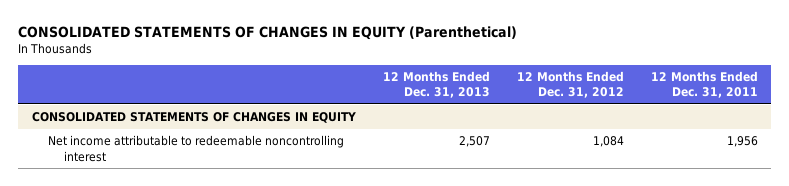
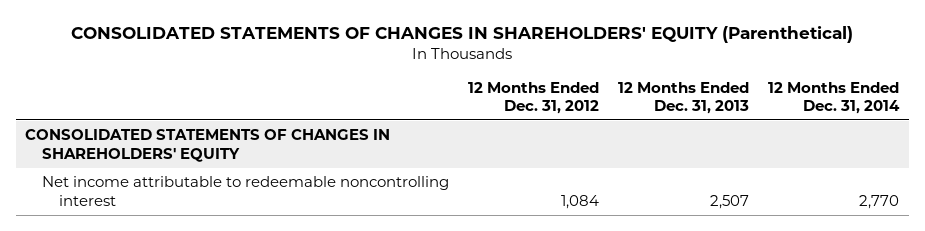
[18,25,518,40] CONSOLIDATED STATEMENTS OF CHANGES IN EQUITY (Parenthetical) -> [71,25,854,43] CONSOLIDATED STATEMENTS OF CHANGES IN SHAREHOLDERS' EQUITY (Parenthetical)
[650,70,758,99] 12 Months Ended Dec. 31, 2011 -> none
none -> [768,81,901,114] 12 Months Ended Dec. 31, 2014
[31,112,356,124] CONSOLIDATED STATEMENTS OF CHANGES IN EQUITY -> [25,129,391,162] CONSOLIDATED STATEMENTS OF CHANGES IN SHAREHOLDERS' EQUITY

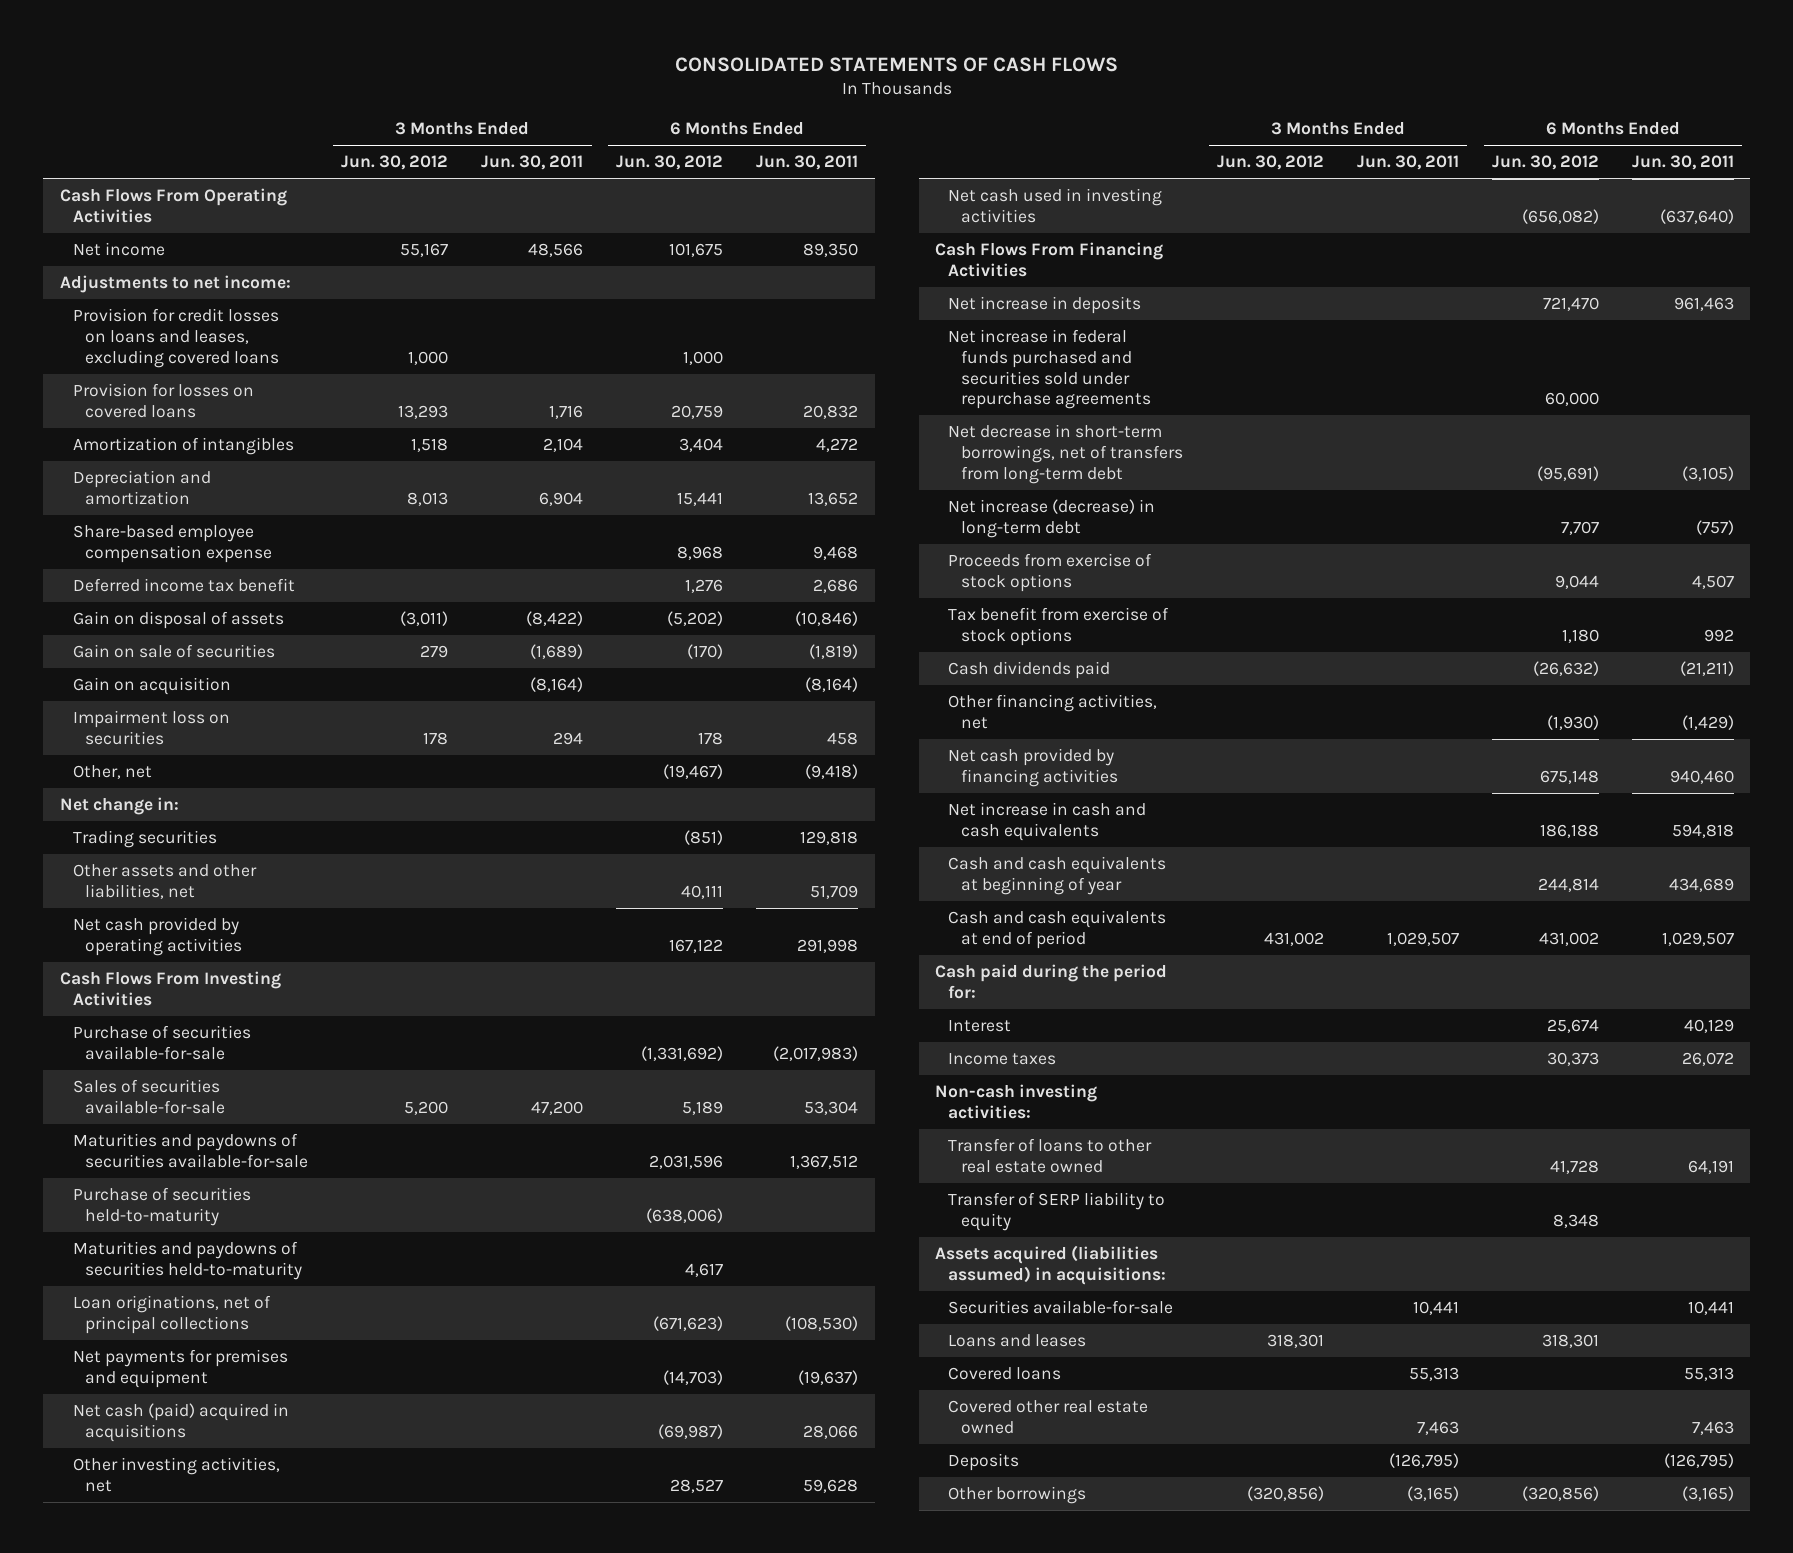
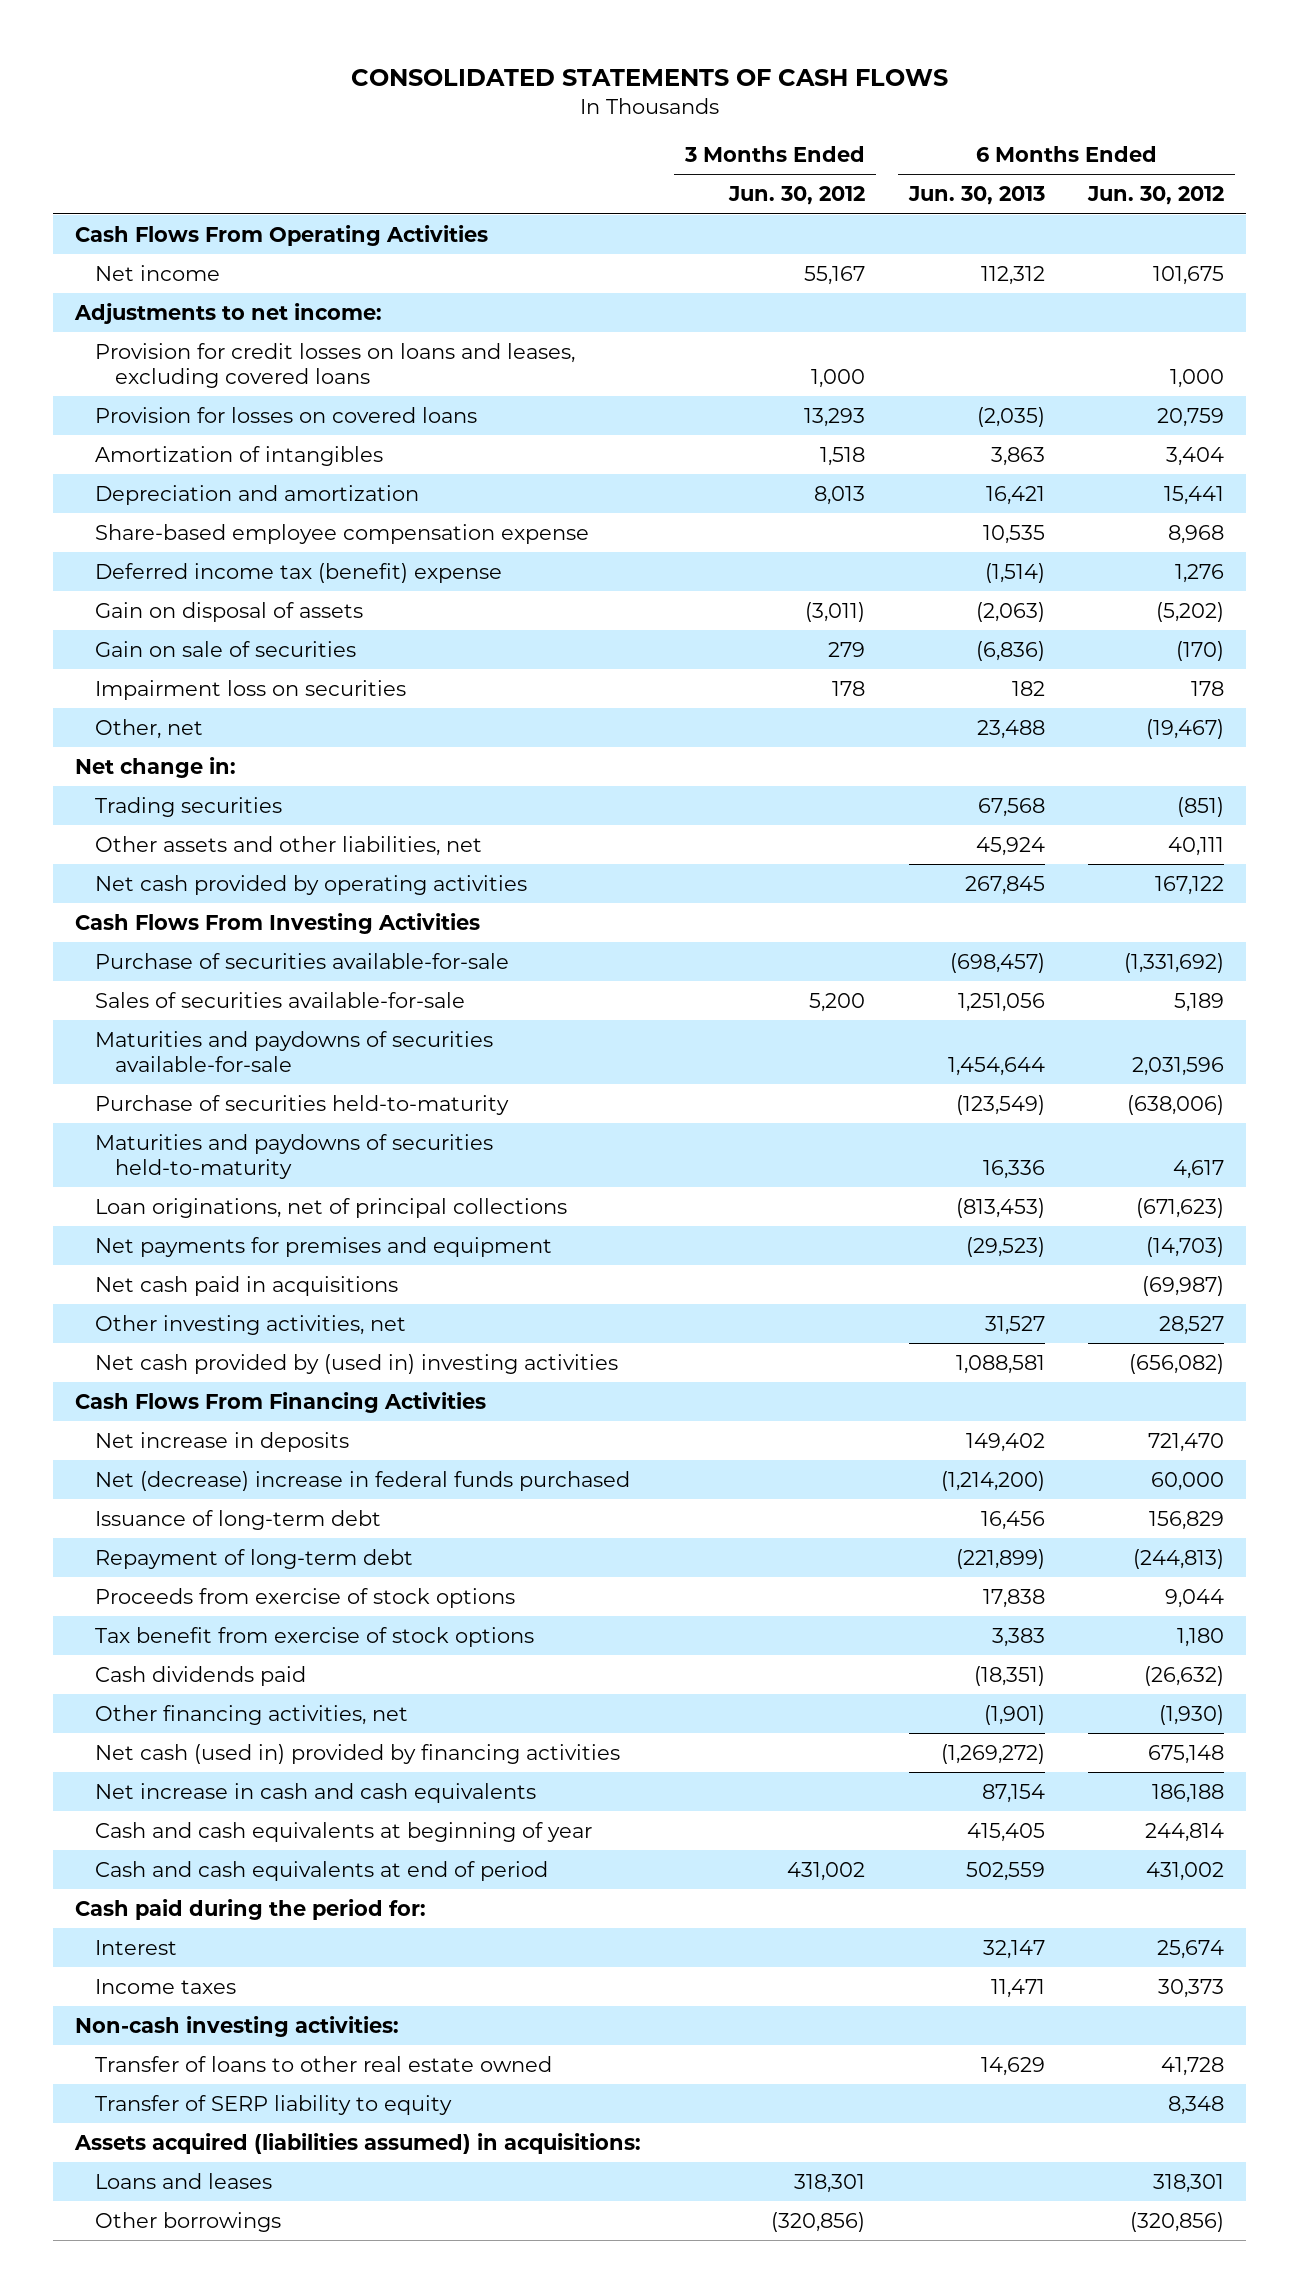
[481,155,584,171] Jun. 30, 2011 -> none
[756,155,859,171] Jun. 30, 2011 -> none
none -> [907,186,1045,206] Jun. 30, 2013
[72,578,295,593] Deferred income tax benefit -> [95,563,503,584] Deferred income tax (benefit) expense
[72,677,231,696] Gain on acquisition -> none
[72,1403,289,1442] Net cash (paid) acquired in acquisitions -> [95,1276,399,1297] Net cash paid in acquisitions
[948,188,1163,223] Net cash used in investing activities -> [95,1354,619,1375] Net cash provided by (used in) investing activities
[948,329,1152,410] Net increase in federal funds purchased and securities sold under repurchase agreements -> none
[948,424,1184,484] Net decrease in short-term borrowings, net of transfers from long-term debt -> none
[948,499,1156,538] Net increase (decrease) in long-term debt -> none
none -> [95,1471,631,1492] Net (decrease) increase in federal funds purchased
none -> [95,1510,382,1531] Issuance of long-term debt
none -> [95,1549,414,1570] Repayment of long-term debt
[948,748,1119,787] Net cash provided by financing activities -> [95,1744,621,1765] Net cash (used in) provided by financing activities
[948,1300,1174,1315] Securities available-for-sale -> none
[948,1367,1062,1381] Covered loans -> none
[948,1400,1149,1434] Covered other real estate owned -> none
[948,1453,1020,1472] Deposits -> none

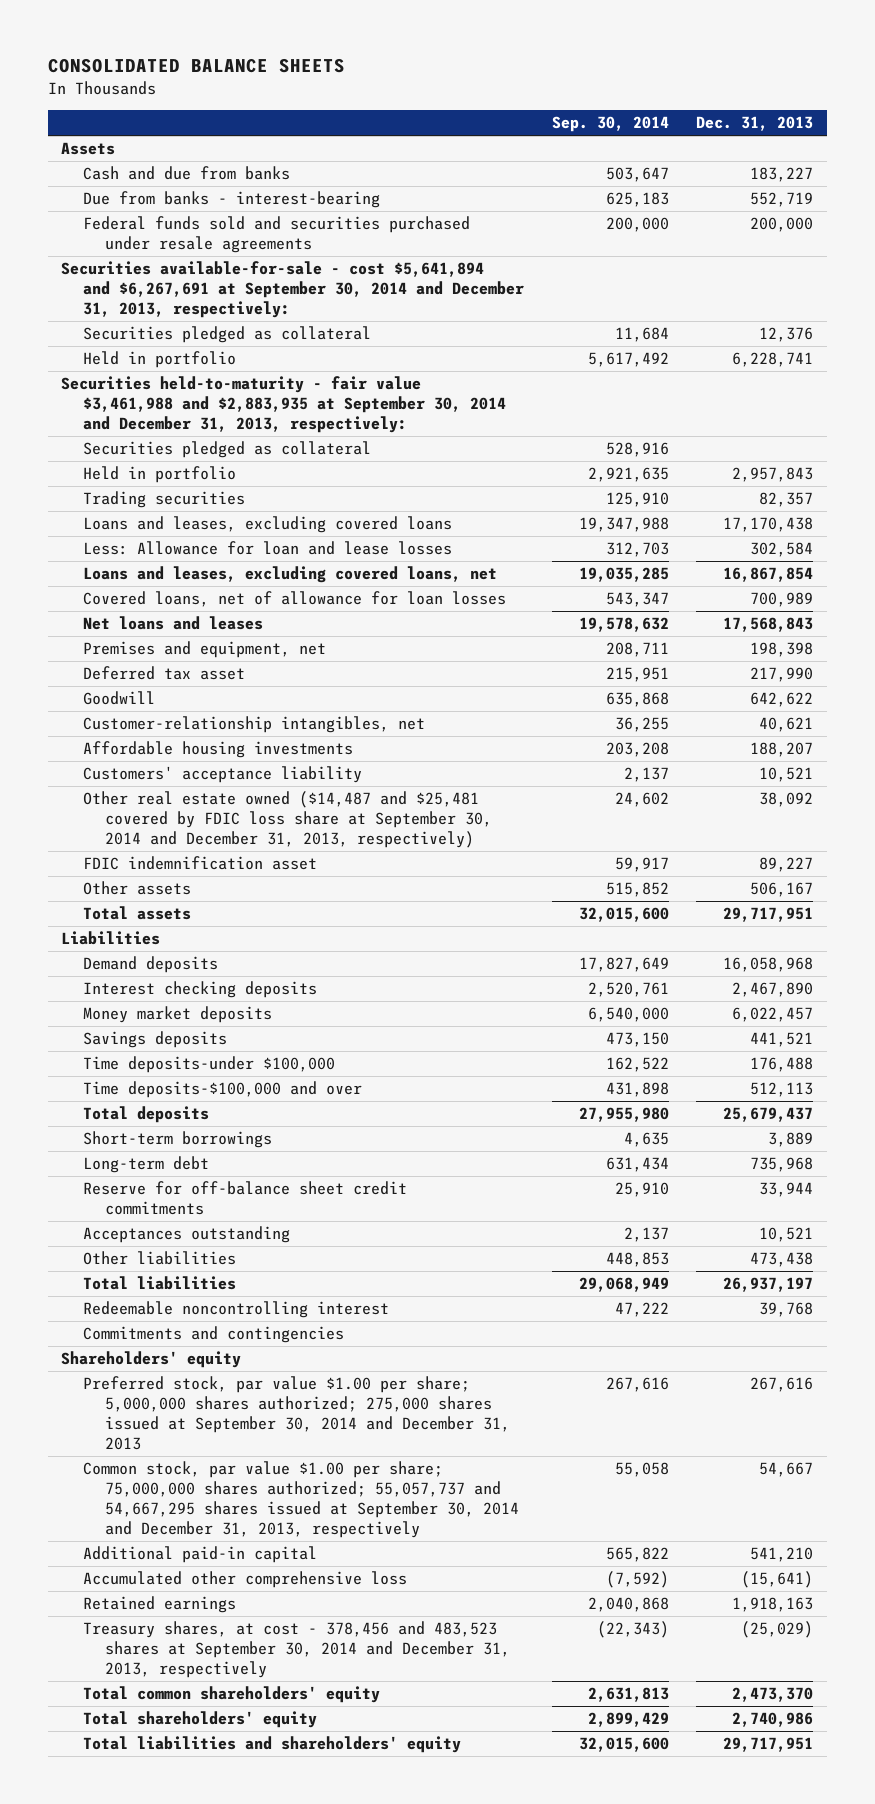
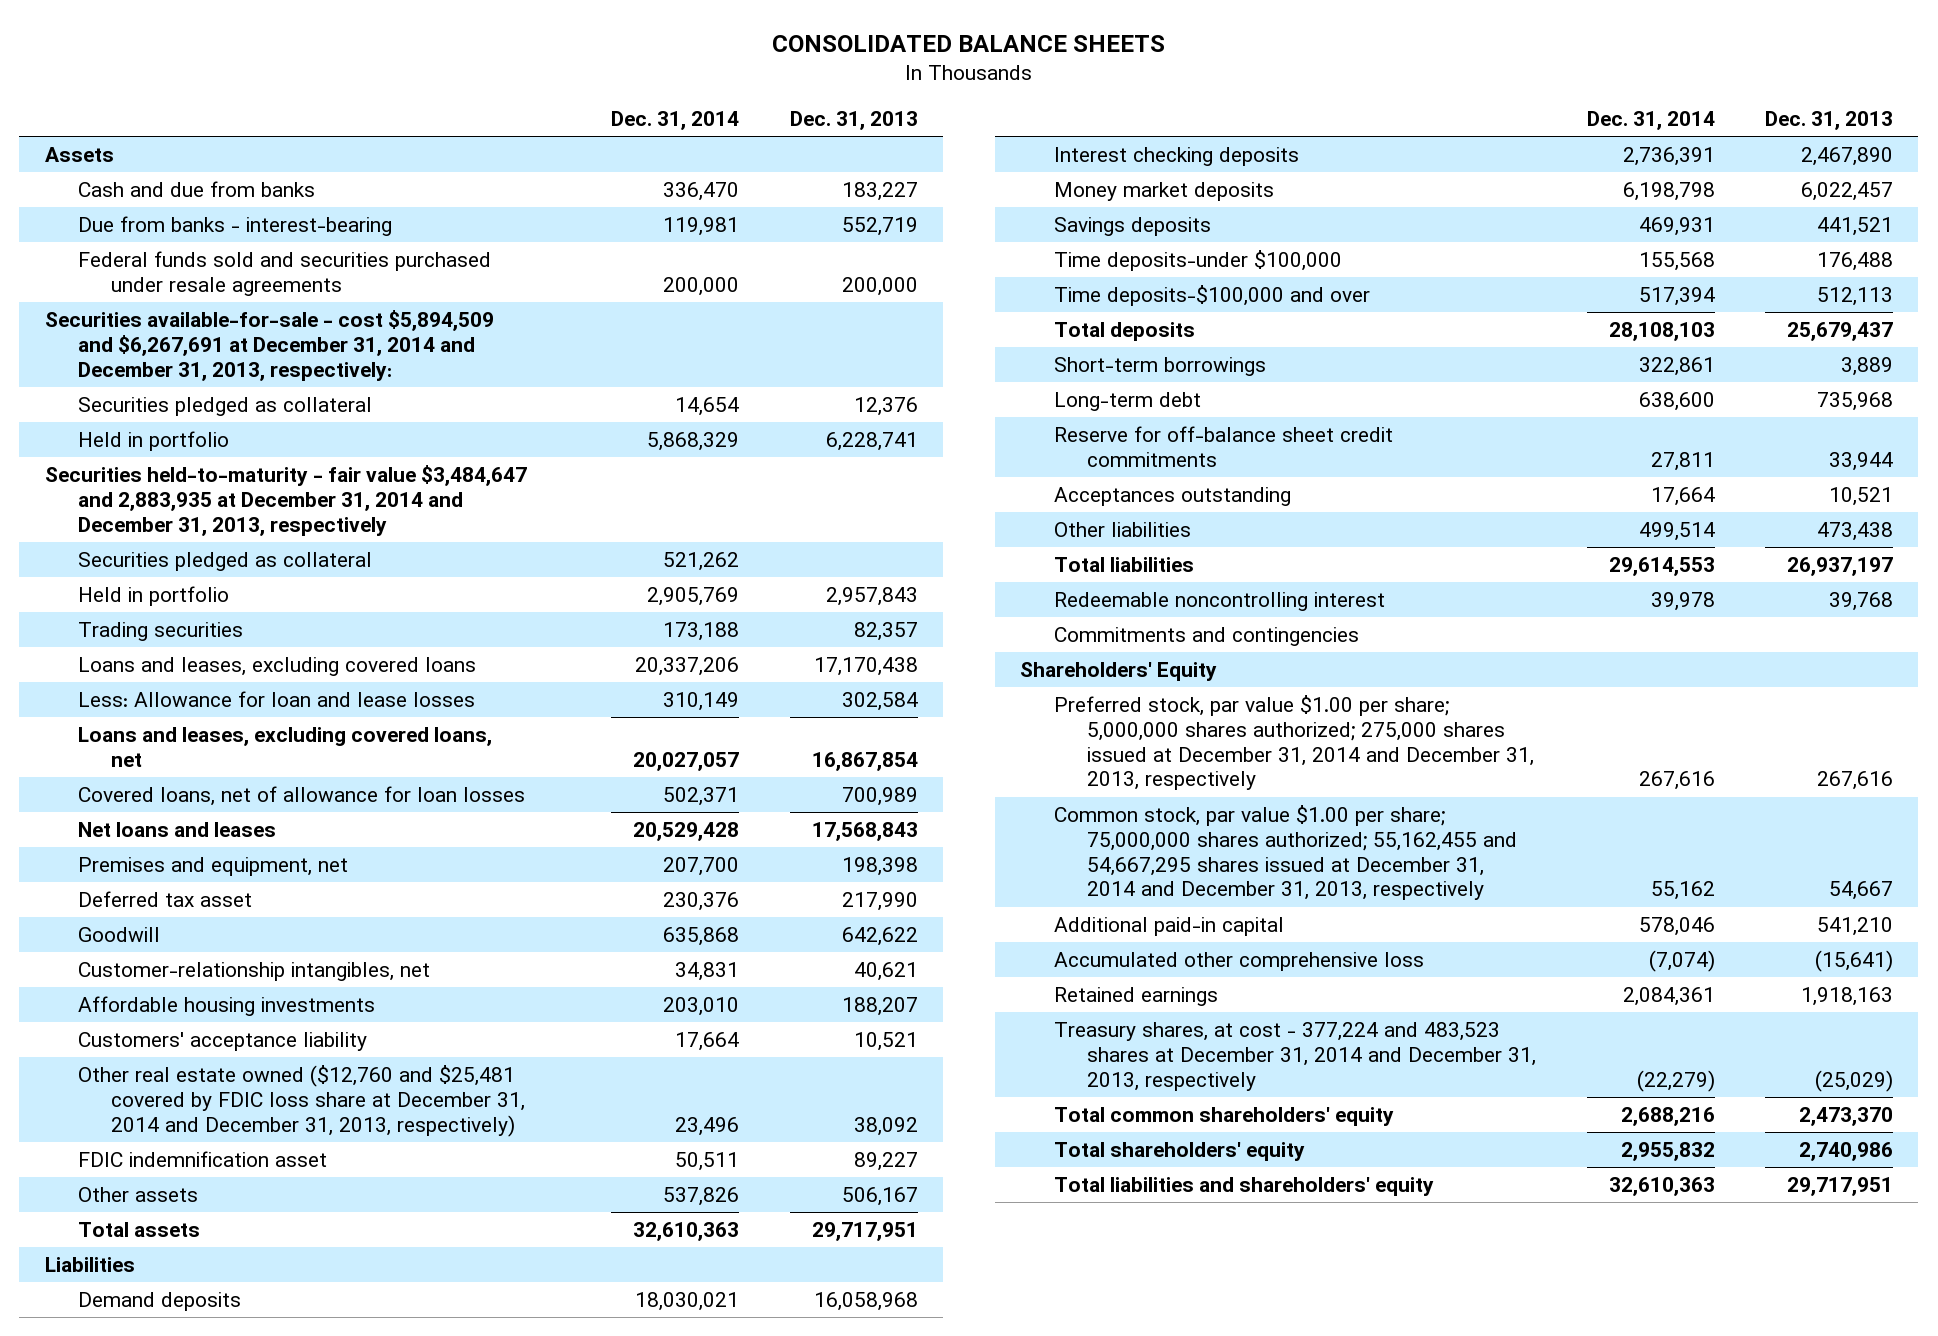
[551,116,669,133] Sep. 30, 2014 -> none
none -> [610,111,739,131] Dec. 31, 2014
[61,261,525,319] Securities available-for-sale - cost $5,641,894 and $6,267,691 at September 30, 2014 and December 31, 2013, respectively: -> [44,309,494,381] Securities available-for-sale - cost $5,894,509 and $6,267,691 at December 31, 2014 and December 31, 2013, respectively:
[61,376,507,434] Securities held-to-maturity - fair value $3,461,988 and $2,883,935 at September 30, 2014 and December 31, 2013, respectively: -> [44,464,527,536] Securities held-to-maturity - fair value $3,484,647 and 2,883,935 at December 31, 2014 and December 31, 2013, respectively
[83,791,493,849] Other real estate owned ($14,487 and $25,481 covered by FDIC loss share at September 30, 2014 and December 31, 2013, respectively) -> [78,1064,526,1137] Other real estate owned ($12,760 and $25,481 covered by FDIC loss share at December 31, 2014 and December 31, 2013, respectively)
[61,1351,242,1369] Shareholders' equity -> [1020,661,1218,681] Shareholders' Equity
[83,1376,511,1451] Preferred stock, par value $1.00 per share; 5,000,000 shares authorized; 275,000 shares issued at September 30, 2014 and December 31, 2013 -> [1053,694,1535,791] Preferred stock, par value $1.00 per share; 5,000,000 shares authorized; 275,000 shares issued at December 31, 2014 and December 31, 2013, respectively
[83,1461,520,1539] Common stock, par value $1.00 per share; 75,000,000 shares authorized; 55,057,737 and 54,667,295 shares issued at September 30, 2014 and December 31, 2013, respectively -> [1053,804,1518,901] Common stock, par value $1.00 per share; 75,000,000 shares authorized; 55,162,455 and 54,667,295 shares issued at December 31, 2014 and December 31, 2013, respectively
[83,1621,511,1679] Treasury shares, at cost - 378,456 and 483,523 shares at September 30, 2014 and December 31, 2013, respectively -> [1053,1021,1537,1091] Treasury shares, at cost - 377,224 and 483,523 shares at December 31, 2014 and December 31, 2013, respectively

